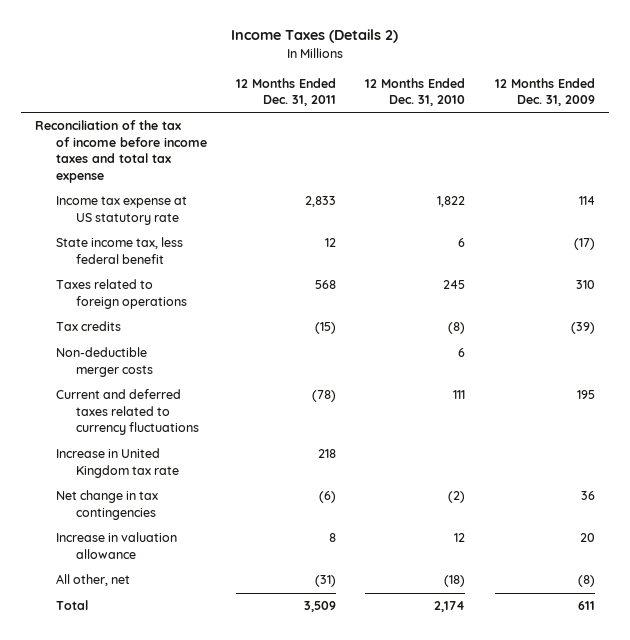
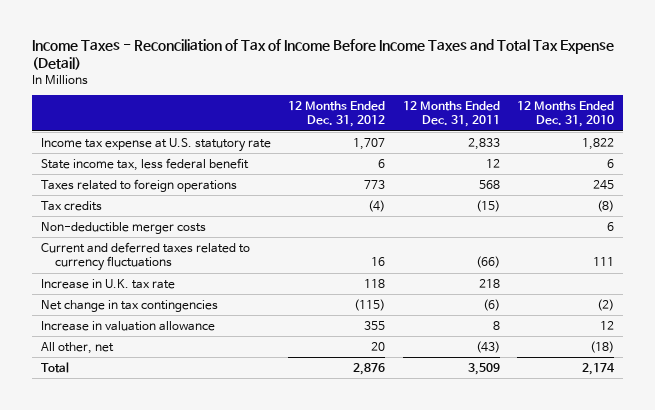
[231,29,399,44] Income Taxes (Details 2) -> [32,38,615,70] Income Taxes - Reconciliation of Tax of Income Before Income Taxes and Total Tax Expense (Detail)
[494,77,595,107] 12 Months Ended Dec. 31, 2009 -> none
none -> [288,101,386,128] 12 Months Ended Dec. 31, 2012
[35,120,207,183] Reconciliation of the tax of income before income taxes and total tax expense -> none
[55,196,187,225] Income tax expense at US statutory rate -> [40,137,271,152] Income tax expense at U.S. statutory rate
[311,390,336,403] (78) -> [475,256,500,269] (66)
[55,448,179,478] Increase in United Kingdom tax rate -> [40,278,175,289] Increase in U.K. tax rate
[314,575,336,588] (31) -> [475,340,500,353] (43)

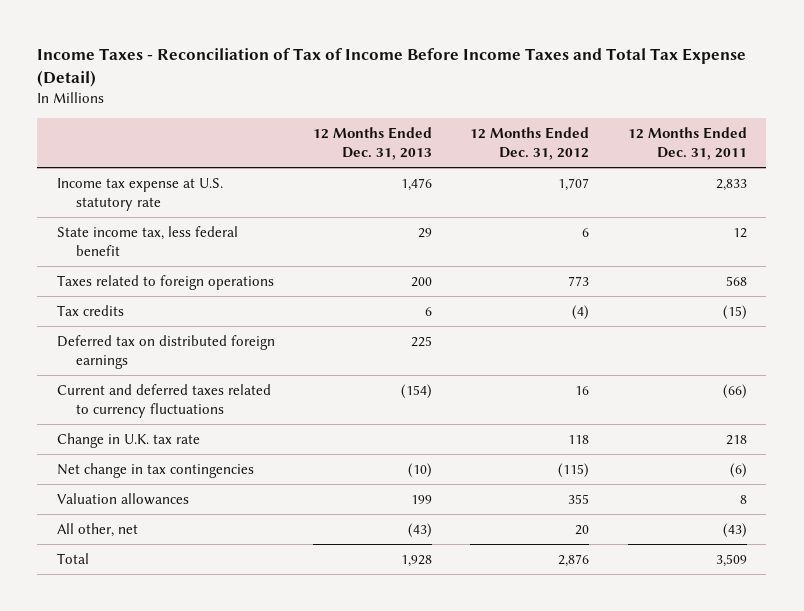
[517,101,615,128] 12 Months Ended Dec. 31, 2010 -> none
none -> [313,126,433,160] 12 Months Ended Dec. 31, 2013
[40,221,206,234] Non-deductible merger costs -> none
none -> [56,334,275,369] Deferred tax on distributed foreign earnings
[40,278,175,289] Increase in U.K. tax rate -> [56,432,200,448] Change in U.K. tax rate
[40,320,215,331] Increase in valuation allowance -> [56,492,189,505] Valuation allowances

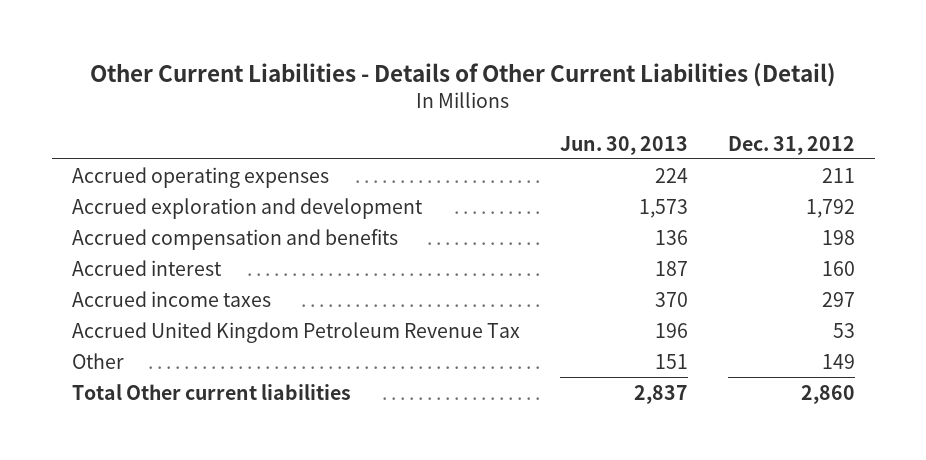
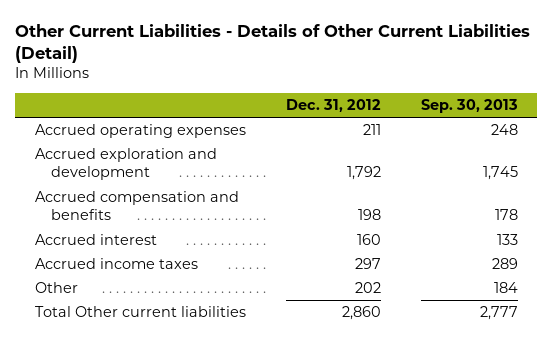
[559,135,688,155] Jun. 30, 2013 -> none
none -> [420,98,518,113] Sep. 30, 2013
[71,321,520,343] Accrued United Kingdom Petroleum Revenue Tax -> none
[821,353,855,369] 149 -> [354,282,381,294] 202

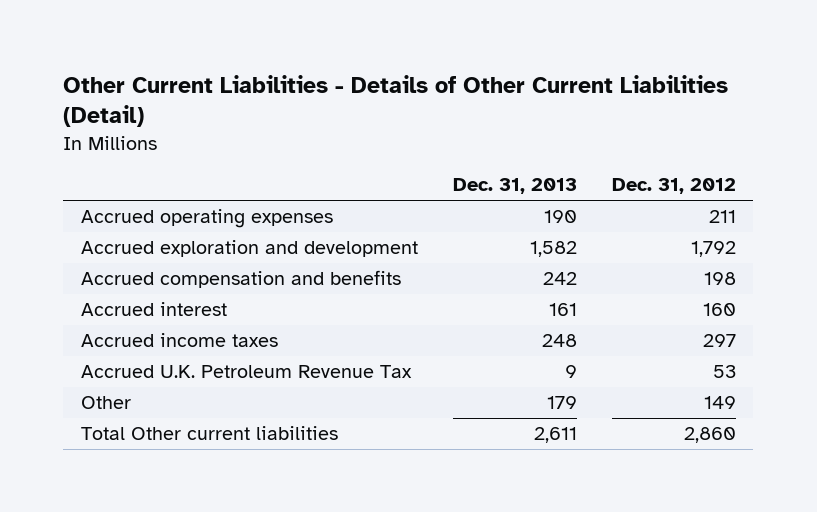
[420,98,518,113] Sep. 30, 2013 -> none
none -> [452,178,577,195] Dec. 31, 2013
none -> [80,365,412,379] Accrued U.K. Petroleum Revenue Tax
[354,282,381,294] 202 -> [703,396,736,410] 149

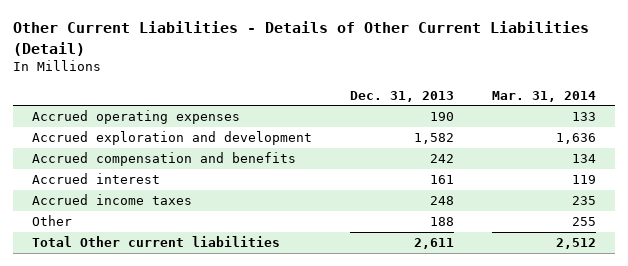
[611,178,736,195] Dec. 31, 2012 -> none
none -> [491,90,596,102] Mar. 31, 2014
[80,365,412,379] Accrued U.K. Petroleum Revenue Tax -> none
[546,396,577,410] 179 -> [429,217,454,227] 188

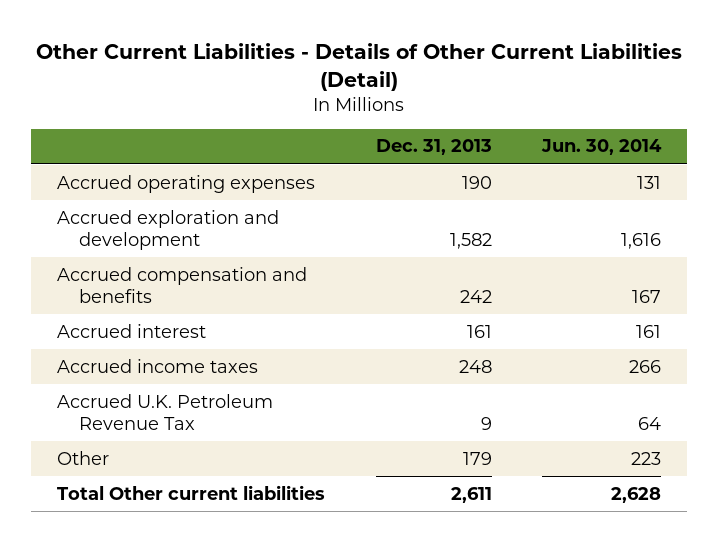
[491,90,596,102] Mar. 31, 2014 -> none
none -> [541,139,663,156] Jun. 30, 2014
none -> [56,393,273,431] Accrued U.K. Petroleum Revenue Tax
[429,217,454,227] 188 -> [462,451,492,465] 179

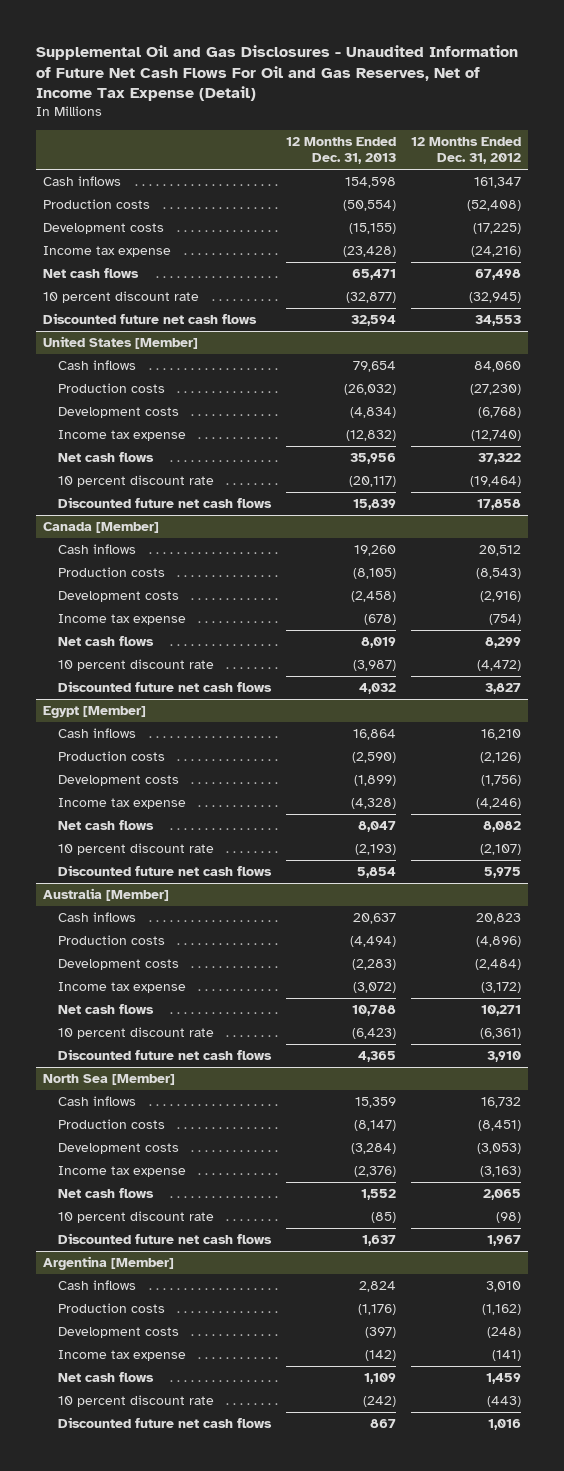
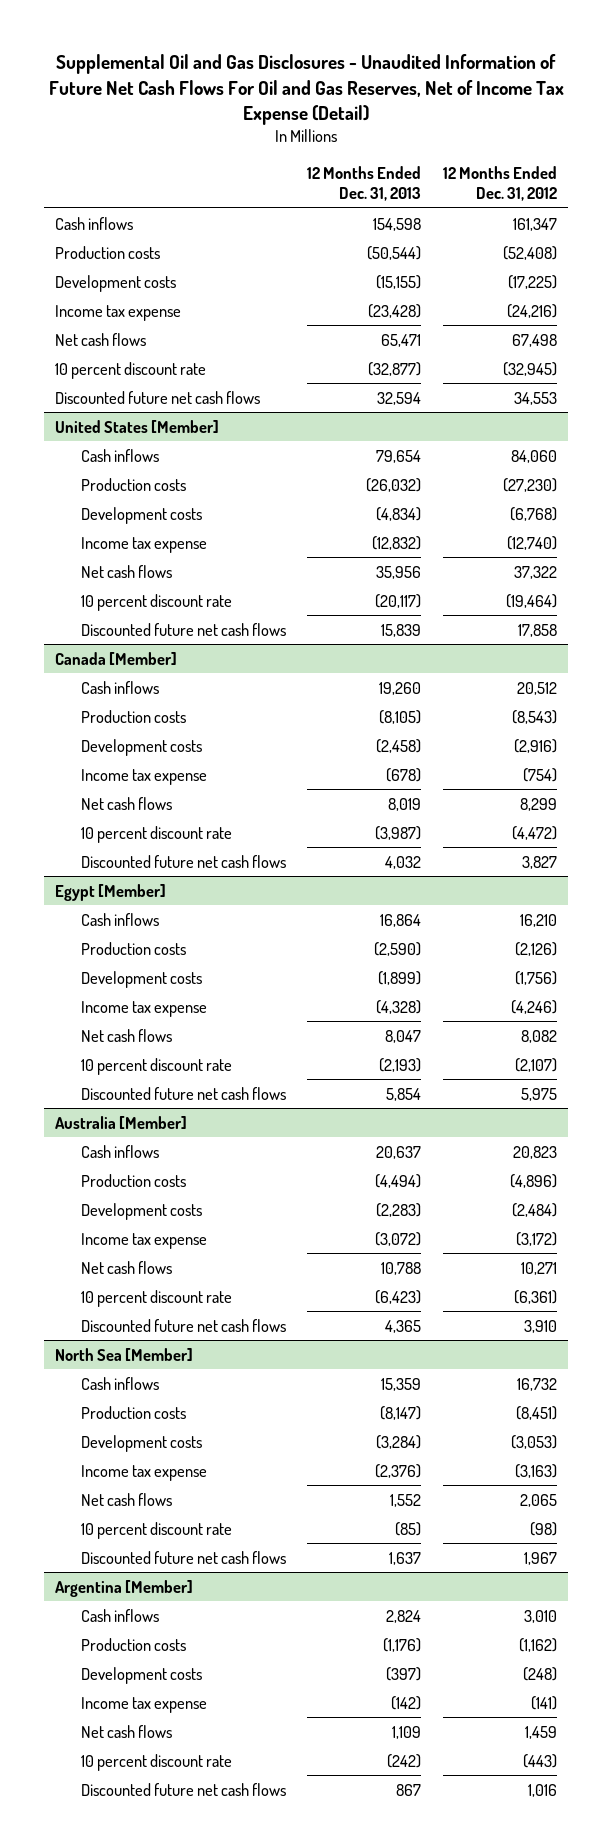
[342,199,396,211] (50,554) -> [367,245,422,260] (50,544)

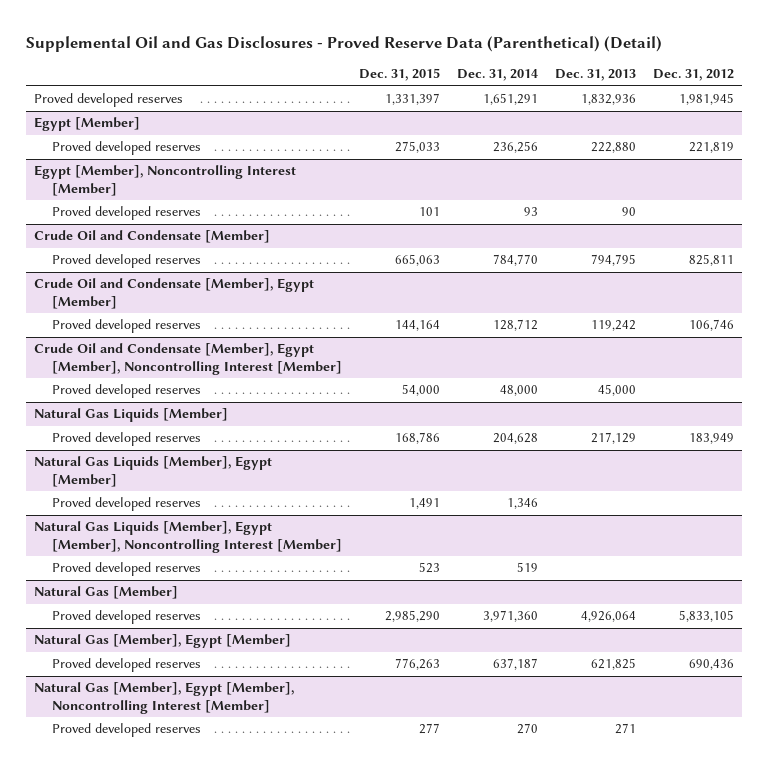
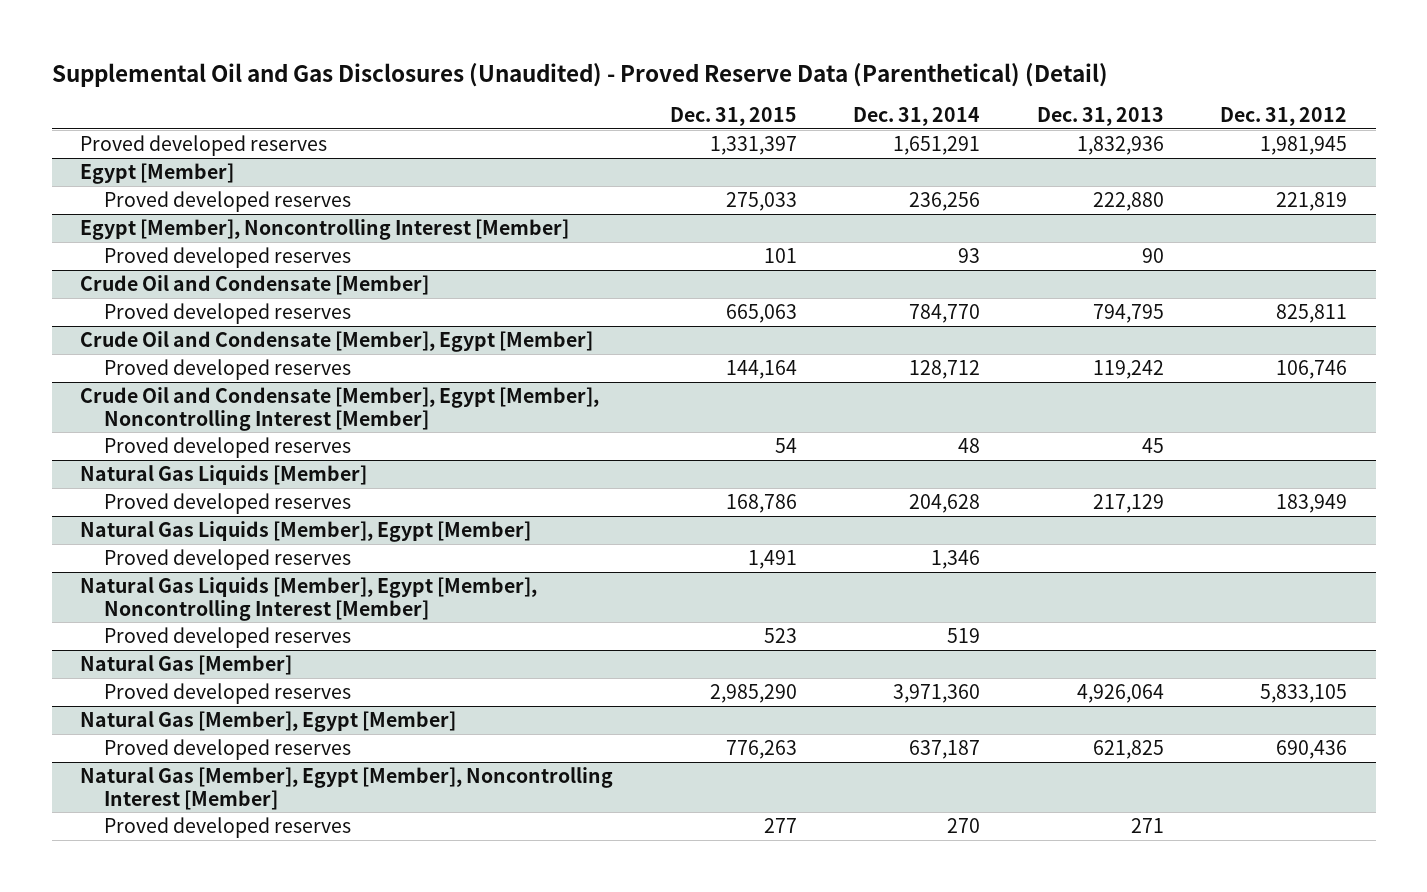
[25,35,662,52] Supplemental Oil and Gas Disclosures - Proved Reserve Data (Parenthetical) (Detail) -> [51,62,1108,87] Supplemental Oil and Gas Disclosures (Unaudited) - Proved Reserve Data (Parenthetical) (Detail)
[401,384,440,397] 54,000 -> [774,437,797,453] 54
[499,385,538,397] 48,000 -> [958,437,981,453] 48
[597,384,636,397] 45,000 -> [1141,437,1164,453] 45

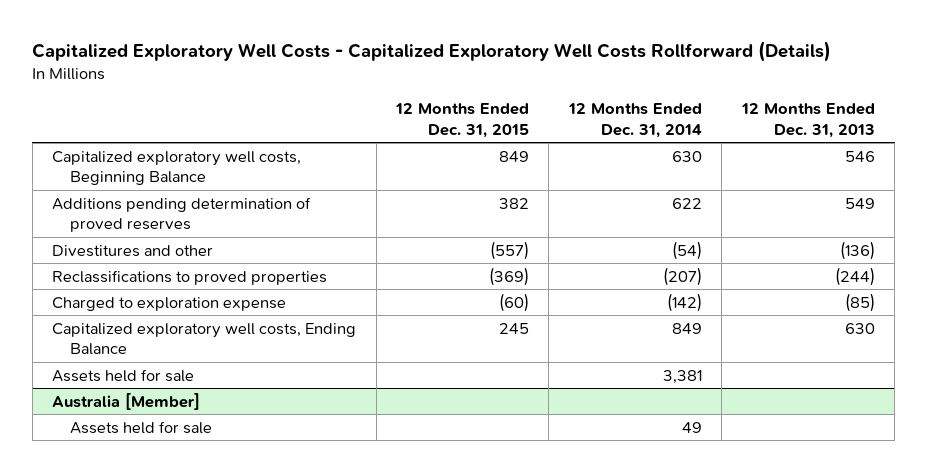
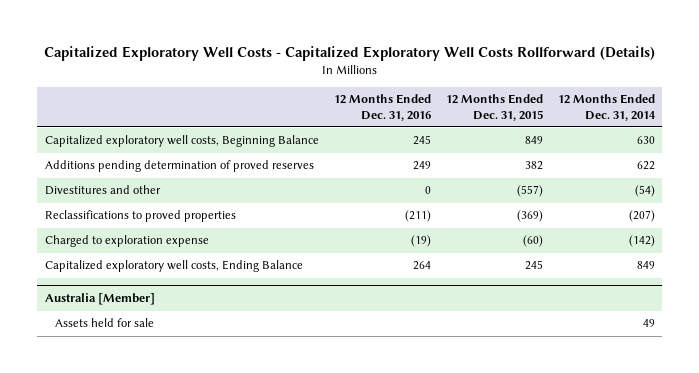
[740,103,875,138] 12 Months Ended Dec. 31, 2013 -> none
none -> [333,94,431,121] 12 Months Ended Dec. 31, 2016
[52,368,195,382] Assets held for sale -> none

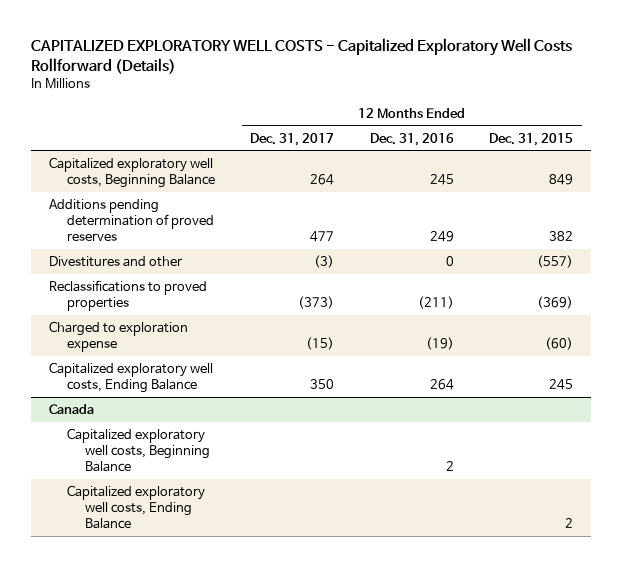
[43,45,655,61] Capitalized Exploratory Well Costs - Capitalized Exploratory Well Costs Rollforward (Details) -> [31,38,573,74] CAPITALIZED EXPLORATORY WELL COSTS - Capitalized Exploratory Well Costs Rollforward (Details)
[557,94,656,121] 12 Months Ended Dec. 31, 2014 -> none
none -> [250,132,335,146] Dec. 31, 2017
[44,293,155,306] Australia [Member] -> none
[54,318,154,328] Assets held for sale -> none
none -> [49,404,95,415] Canada
none -> [66,428,210,472] Capitalized exploratory well costs, Beginning Balance
none -> [66,485,205,529] Capitalized exploratory well costs, Ending Balance

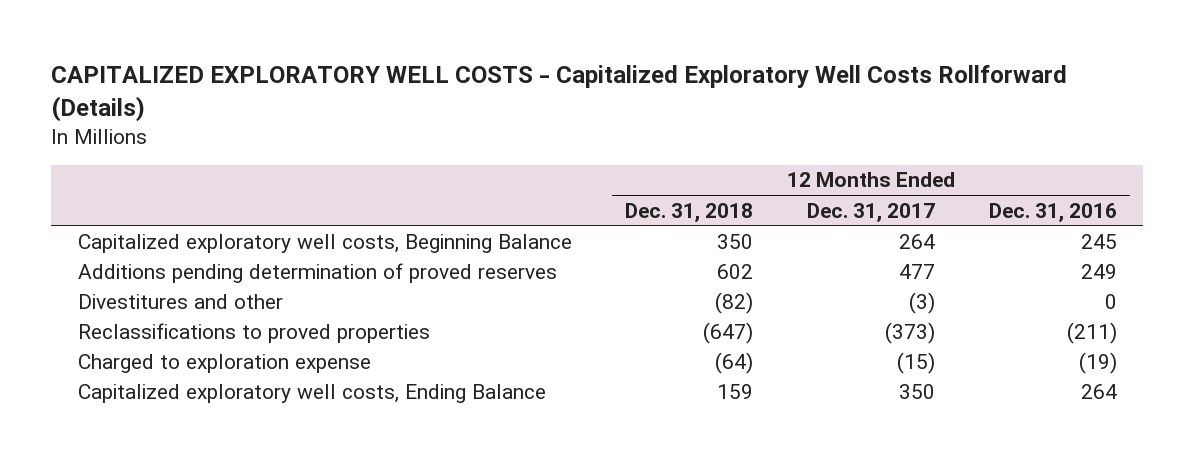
[489,132,574,146] Dec. 31, 2015 -> none
none -> [625,202,754,222] Dec. 31, 2018
[49,404,95,415] Canada -> none
[66,428,210,472] Capitalized exploratory well costs, Beginning Balance -> none
[66,485,205,529] Capitalized exploratory well costs, Ending Balance -> none

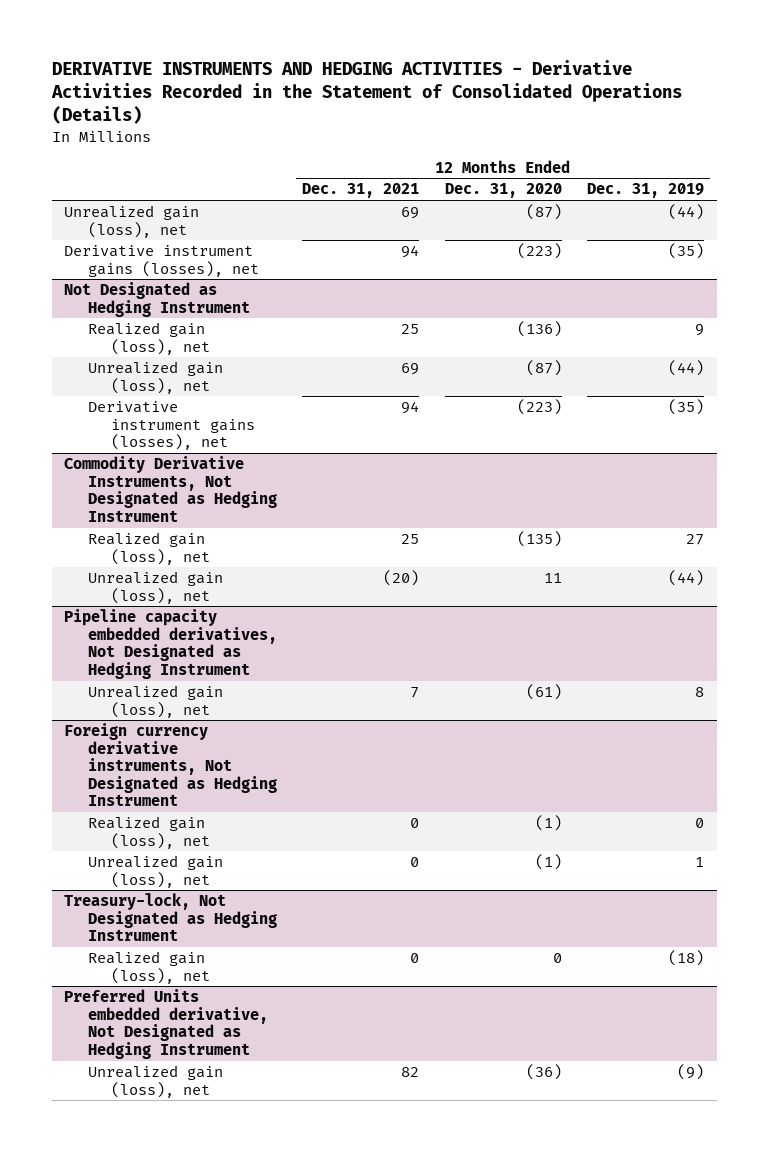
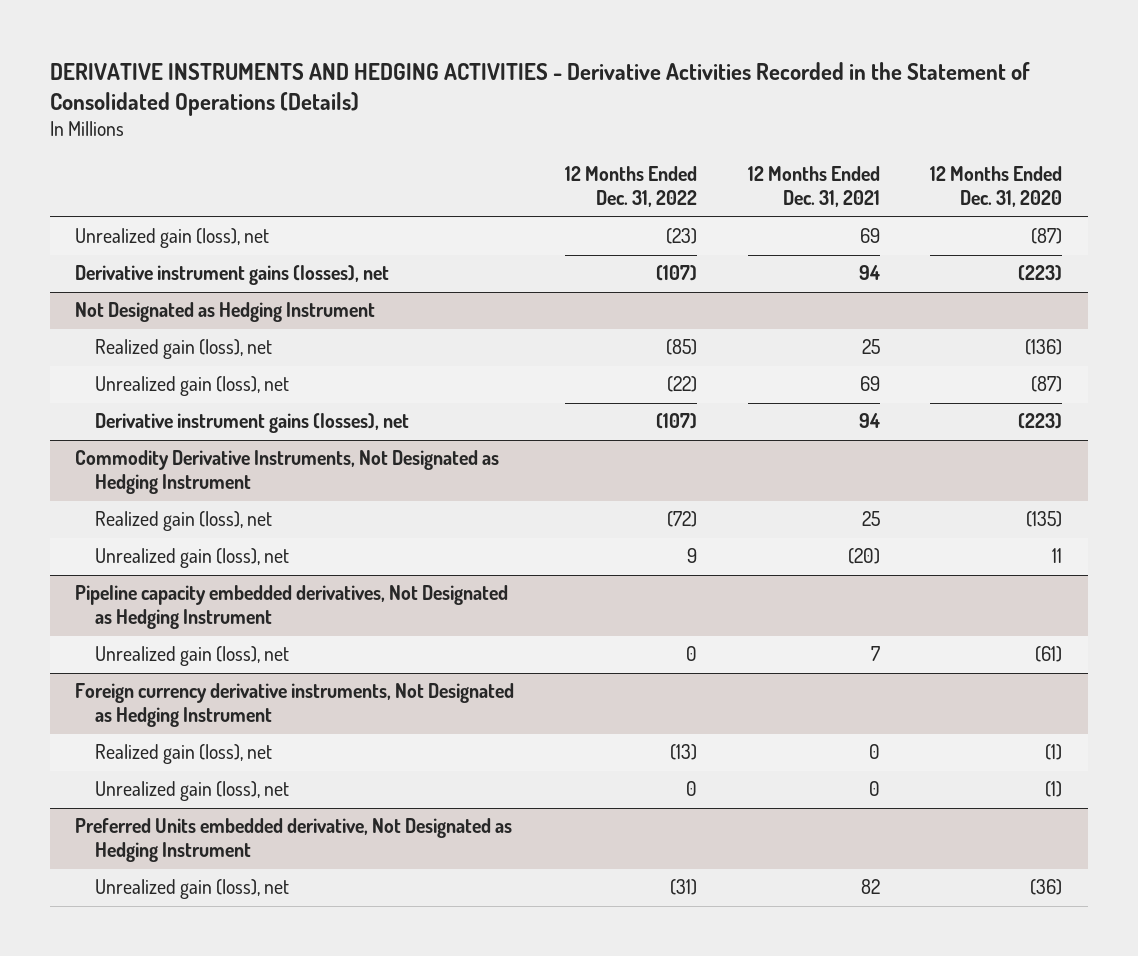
[587,183,705,199] Dec. 31, 2019 -> none
none -> [565,166,698,208] 12 Months Ended Dec. 31, 2022
[64,893,277,942] Treasury-lock, Not Designated as Hedging Instrument -> none
[87,951,211,984] Realized gain (loss), net -> none

